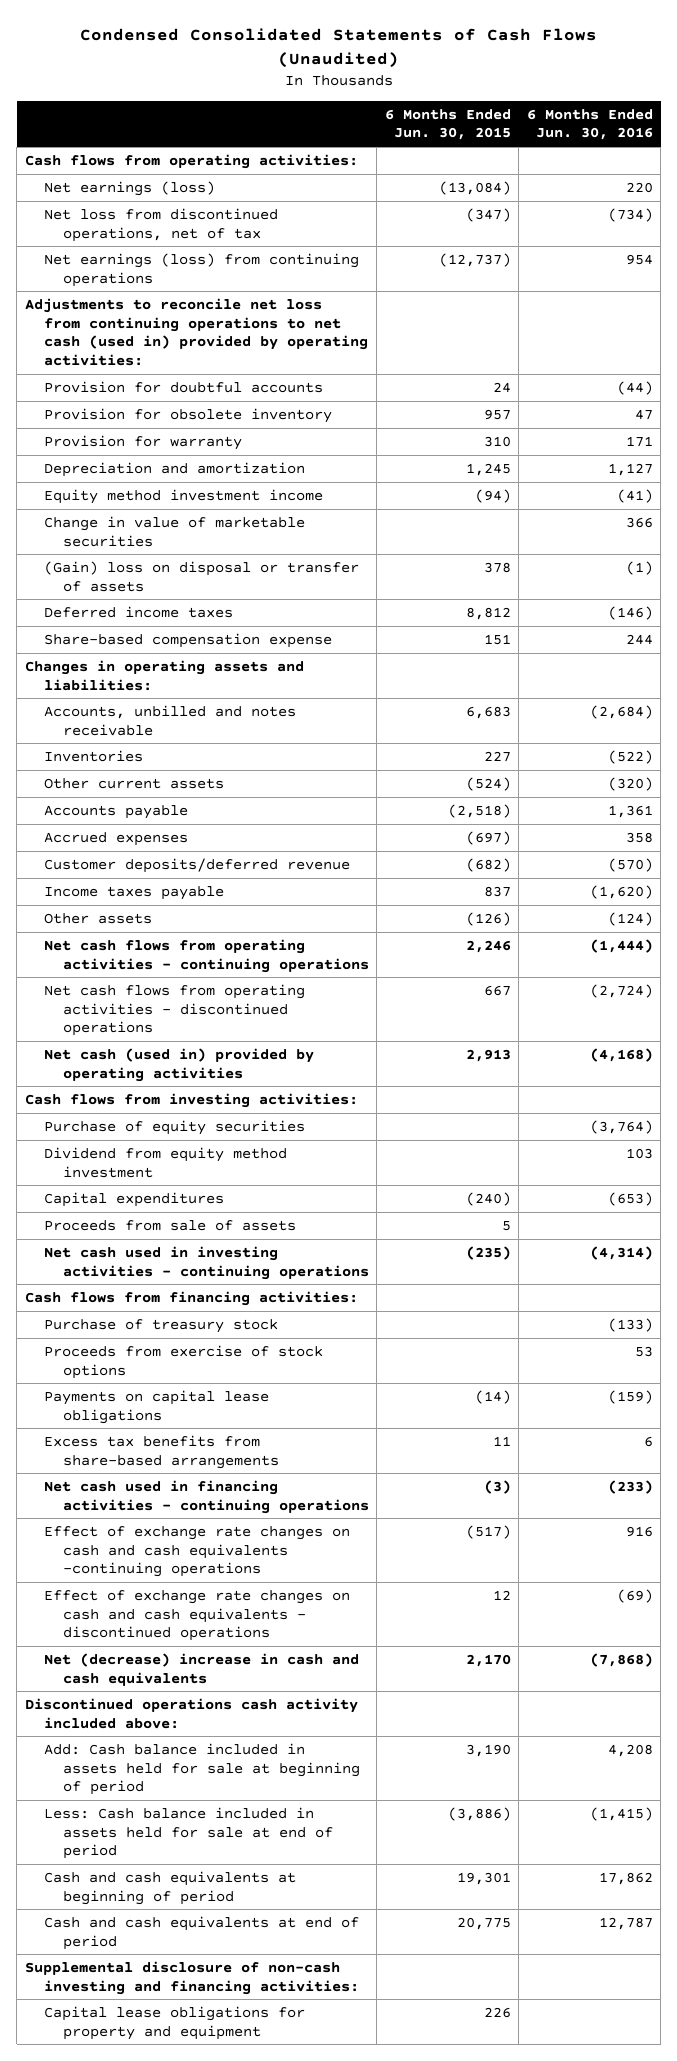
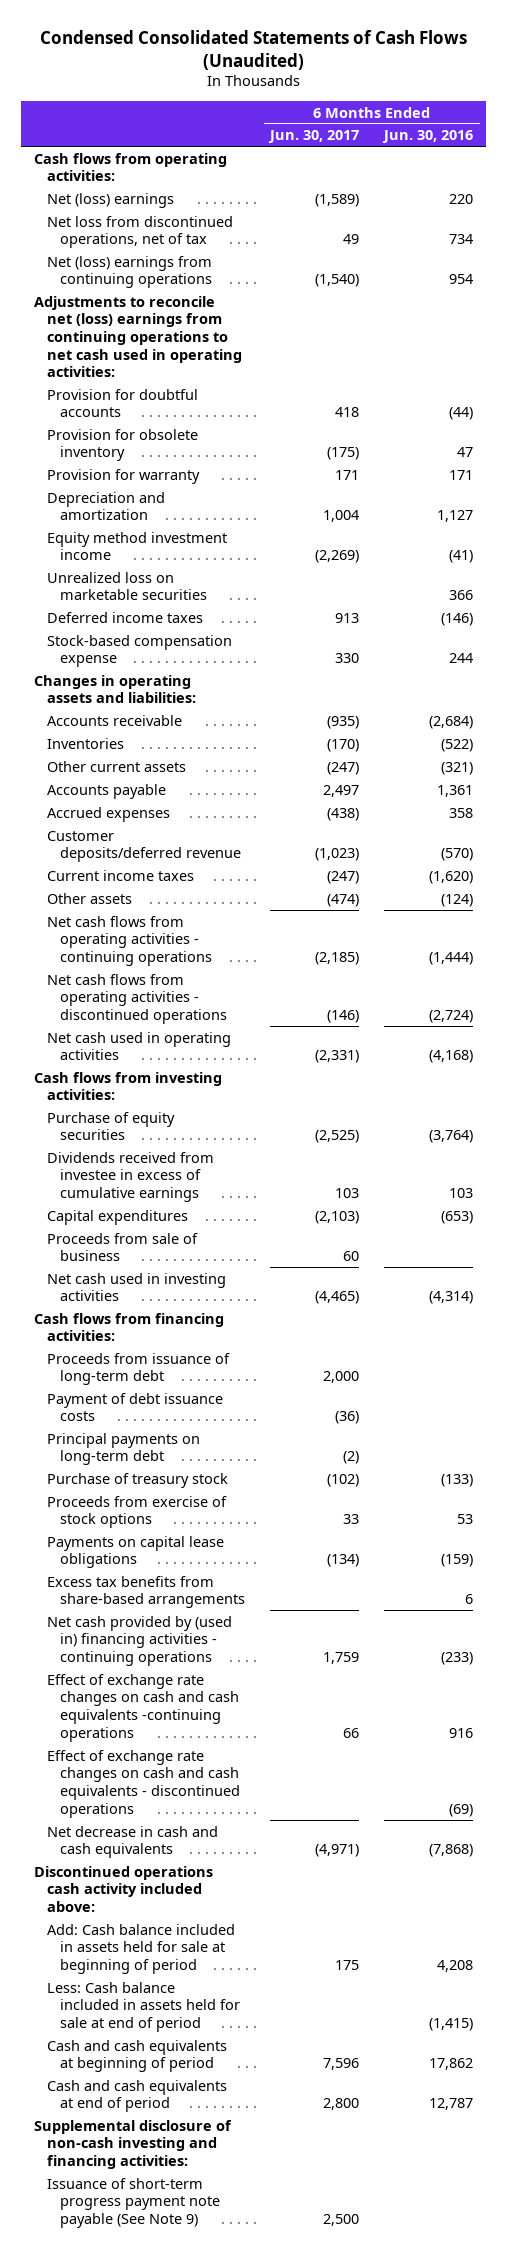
[384,108,511,141] 6 Months Ended Jun. 30, 2015 -> none
none -> [267,130,359,144] Jun. 30, 2017
[43,180,215,196] Net earnings (loss) -> [46,192,174,208] Net (loss) earnings
[607,207,653,222] (734) -> [449,234,474,245] 734
[43,252,359,287] Net earnings (loss) from continuing operations -> [46,255,212,289] Net (loss) earnings from continuing operations
[24,297,368,366] Adjustments to reconcile net loss from continuing operations to net cash (used in) provided by operating activities: -> [34,295,242,378] Adjustments to reconcile net (loss) earnings from continuing operations to net cash used in operating activities:
[43,560,359,592] (Gain) loss on disposal or transfer of assets -> none
[43,515,305,547] Change in value of marketable securities -> [46,571,207,601] Unrealized loss on marketable securities
[43,632,332,648] Share-based compensation expense -> [46,634,232,668] Stock-based compensation expense
[43,704,296,736] Accounts, unbilled and notes receivable -> [46,714,182,726] Accounts receivable
[607,776,653,791] (320) -> [441,761,474,775] (321)
[43,885,224,900] Income taxes payable -> [46,869,194,881] Current income taxes
[43,1047,314,1082] Net cash (used in) provided by operating activities -> [46,1031,231,1061] Net cash used in operating activities
[43,1146,287,1178] Dividend from equity method investment -> [46,1151,214,1202] Dividends received from investee in excess of cumulative earnings
[43,1219,296,1231] Proceeds from sale of assets -> [46,1232,198,1262] Proceeds from sale of business
[43,1245,369,1280] Net cash used in investing activities - continuing operations -> [46,1272,226,1302] Net cash used in investing activities
none -> [46,1352,230,1386] Proceeds from issuance of long-term debt
none -> [46,1392,223,1422] Payment of debt issuance costs
none -> [46,1432,200,1466] Principal payments on long-term debt
[43,1479,369,1514] Net cash used in financing activities - continuing operations -> [46,1615,232,1666] Net cash provided by (used in) financing activities - continuing operations
[43,1652,359,1686] Net (decrease) increase in cash and cash equivalents -> [46,1825,218,1859] Net decrease in cash and cash equivalents
[43,2005,305,2040] Capital lease obligations for property and equipment -> none
none -> [46,2177,220,2228] Issuance of short-term progress payment note payable (See Note 9)

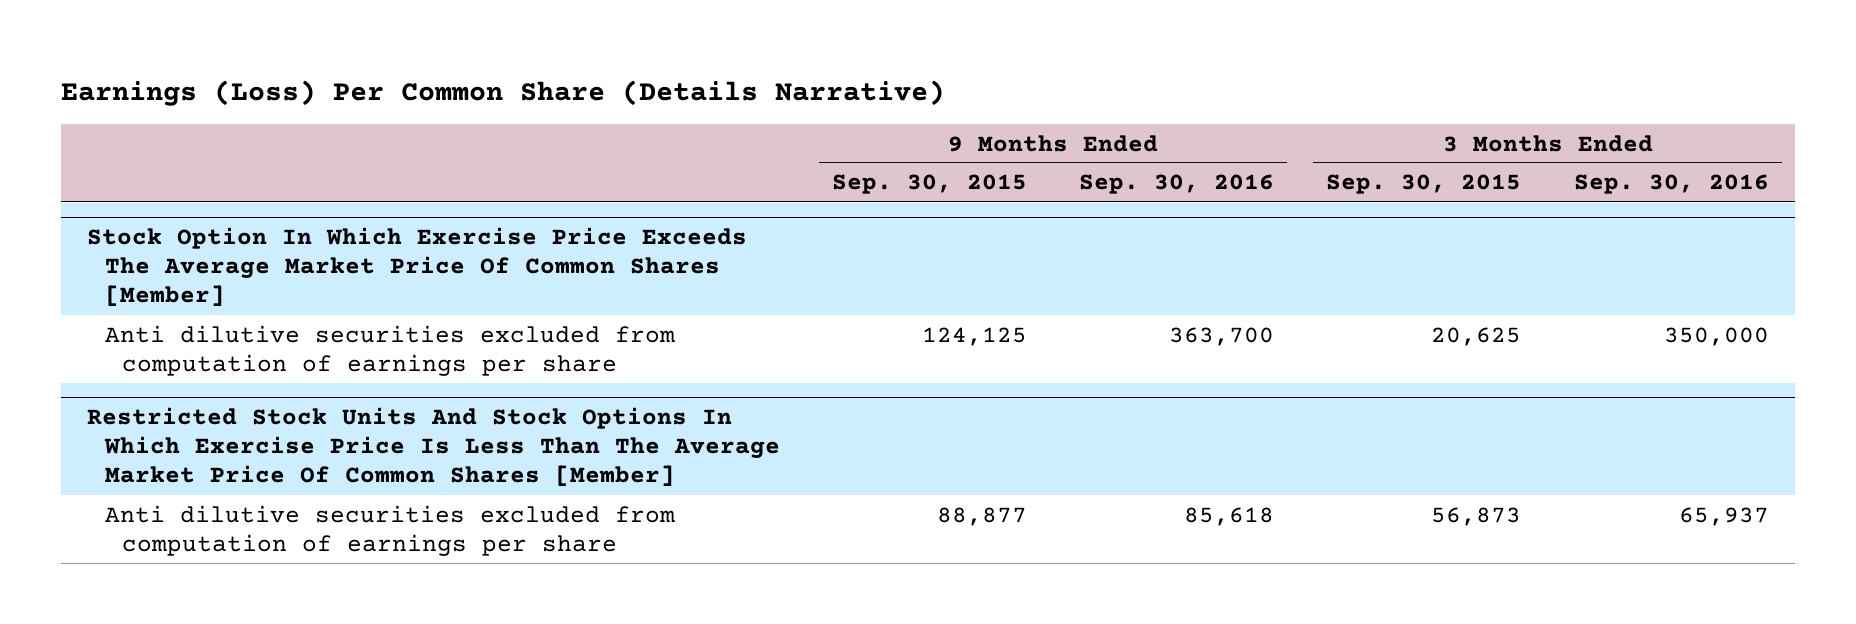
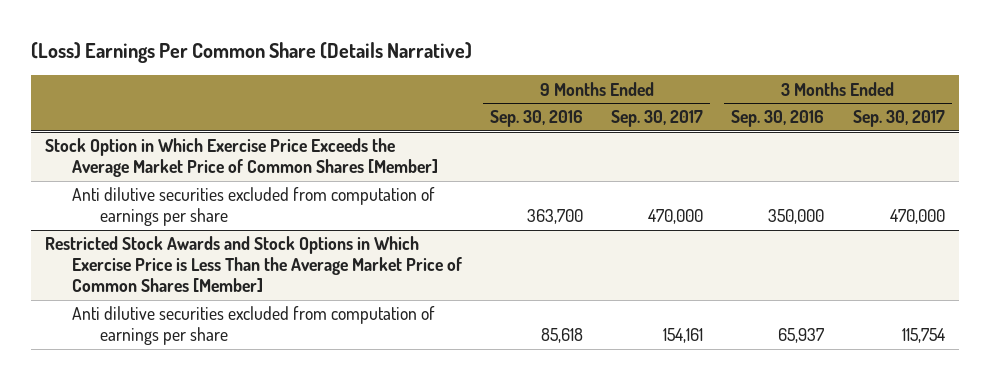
[61,79,946,106] Earnings (Loss) Per Common Share (Details Narrative) -> [30,41,472,63] (Loss) Earnings Per Common Share (Details Narrative)
[832,174,1028,195] Sep. 30, 2015 -> none
[1326,174,1522,195] Sep. 30, 2015 -> none
none -> [611,110,704,128] Sep. 30, 2017
none -> [852,110,945,128] Sep. 30, 2017
[87,227,748,307] Stock Option In Which Exercise Price Exceeds The Average Market Price Of Common Shares [Member] -> [44,138,439,178] Stock Option in Which Exercise Price Exceeds the Average Market Price of Common Shares [Member]
[87,407,780,487] Restricted Stock Units And Stock Options In Which Exercise Price Is Less Than The Average Market Price Of Common Shares [Member] -> [44,236,463,293] Restricted Stock Awards and Stock Options in Which Exercise Price is Less Than the Average Market Price of Common Shares [Member]

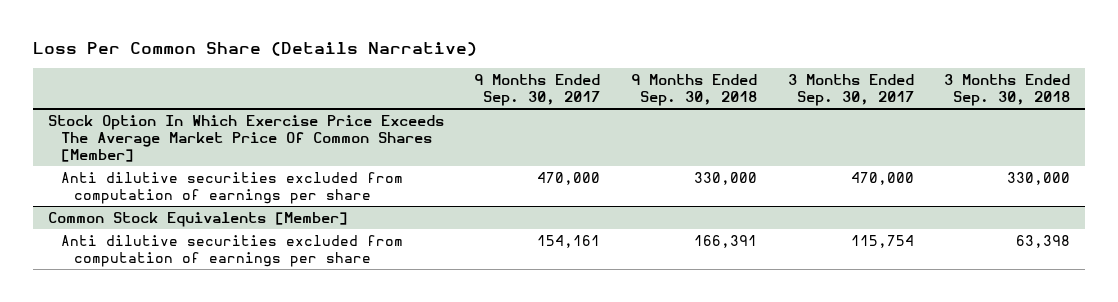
[30,41,472,63] (Loss) Earnings Per Common Share (Details Narrative) -> [32,42,477,57] Loss Per Common Share (Details Narrative)
[490,110,584,128] Sep. 30, 2016 -> none
[731,110,825,128] Sep. 30, 2016 -> none
none -> [630,74,757,107] 9 Months Ended Sep. 30, 2018
none -> [944,74,1071,107] 3 Months Ended Sep. 30, 2018
[44,138,439,178] Stock Option in Which Exercise Price Exceeds the Average Market Price of Common Shares [Member] -> [47,114,444,163] Stock Option In Which Exercise Price Exceeds The Average Market Price Of Common Shares [Member]
[44,236,463,293] Restricted Stock Awards and Stock Options in Which Exercise Price is Less Than the Average Market Price of Common Shares [Member] -> none
none -> [47,211,348,227] Common Stock Equivalents [Member]

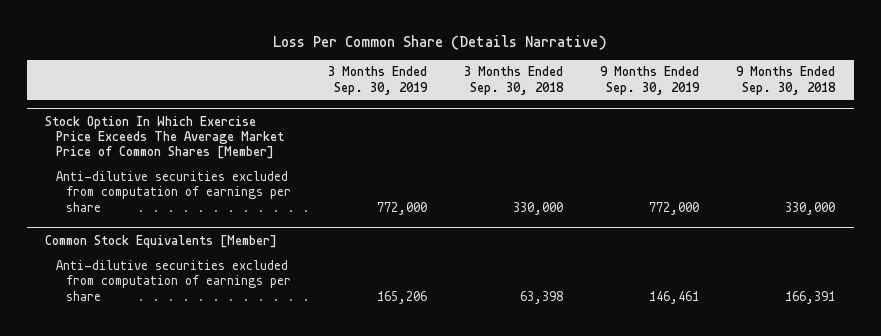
[474,74,601,107] 9 Months Ended Sep. 30, 2017 -> none
[787,74,914,107] 3 Months Ended Sep. 30, 2017 -> none
none -> [328,66,429,95] 3 Months Ended Sep. 30, 2019
none -> [600,66,701,95] 9 Months Ended Sep. 30, 2019
[47,114,444,163] Stock Option In Which Exercise Price Exceeds The Average Market Price Of Common Shares [Member] -> [45,115,284,160] Stock Option In Which Exercise Price Exceeds The Average Market Price of Common Shares [Member]
[60,171,403,204] Anti dilutive securities excluded from computation of earnings per share -> [55,170,292,212] Anti-dilutive securities excluded from computation of earnings per share
[60,234,403,267] Anti dilutive securities excluded from computation of earnings per share -> [55,259,292,301] Anti-dilutive securities excluded from computation of earnings per share

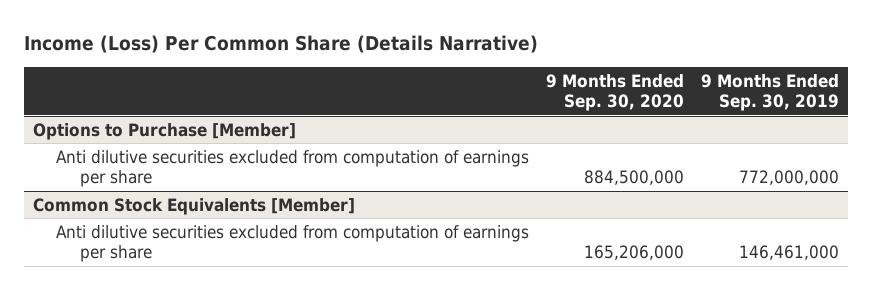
[273,34,608,50] Loss Per Common Share (Details Narrative) -> [24,35,539,54] Income (Loss) Per Common Share (Details Narrative)
[328,66,429,95] 3 Months Ended Sep. 30, 2019 -> none
[464,66,565,95] 3 Months Ended Sep. 30, 2018 -> none
[736,66,837,95] 9 Months Ended Sep. 30, 2018 -> none
none -> [546,73,685,112] 9 Months Ended Sep. 30, 2020
[45,115,284,160] Stock Option In Which Exercise Price Exceeds The Average Market Price of Common Shares [Member] -> none
none -> [32,122,296,140] Options to Purchase [Member]
[55,170,292,212] Anti-dilutive securities excluded from computation of earnings per share -> [56,149,530,188] Anti dilutive securities excluded from computation of earnings per share
[649,201,700,215] 772,000 -> [739,170,840,186] 772,000,000
[55,259,292,301] Anti-dilutive securities excluded from computation of earnings per share -> [56,224,530,263] Anti dilutive securities excluded from computation of earnings per share
[649,290,700,304] 146,461 -> [739,245,840,261] 146,461,000

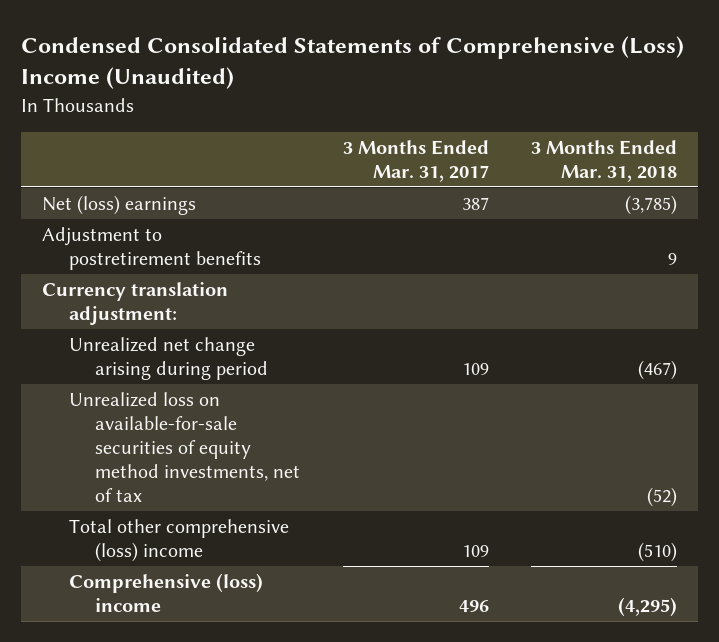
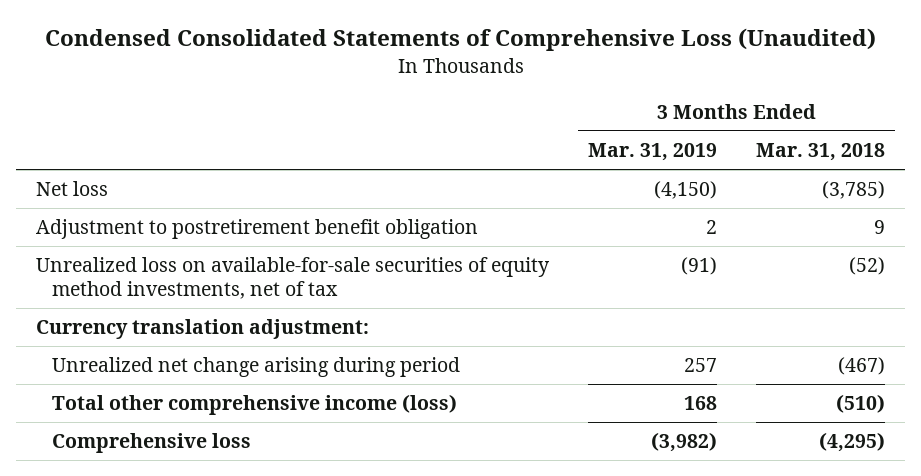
[21,35,685,90] Condensed Consolidated Statements of Comprehensive (Loss) Income (Unaudited) -> [44,28,876,52] Condensed Consolidated Statements of Comprehensive Loss (Unaudited)
[342,139,489,182] 3 Months Ended Mar. 31, 2017 -> none
none -> [588,143,718,162] Mar. 31, 2019
[42,195,197,216] Net (loss) earnings -> [35,181,108,197] Net loss
[42,227,261,271] Adjustment to postretirement benefits -> [35,219,478,240] Adjustment to postretirement benefit obligation
[68,392,301,502] Unrealized loss on available-for-sale securities of equity method investments, net of tax -> [35,257,550,300] Unrealized loss on available-for-sale securities of equity method investments, net of tax
[68,519,289,563] Total other comprehensive (loss) income -> [51,394,457,416] Total other comprehensive income (loss)
[68,573,263,613] Comprehensive (loss) income -> [51,433,251,454] Comprehensive loss

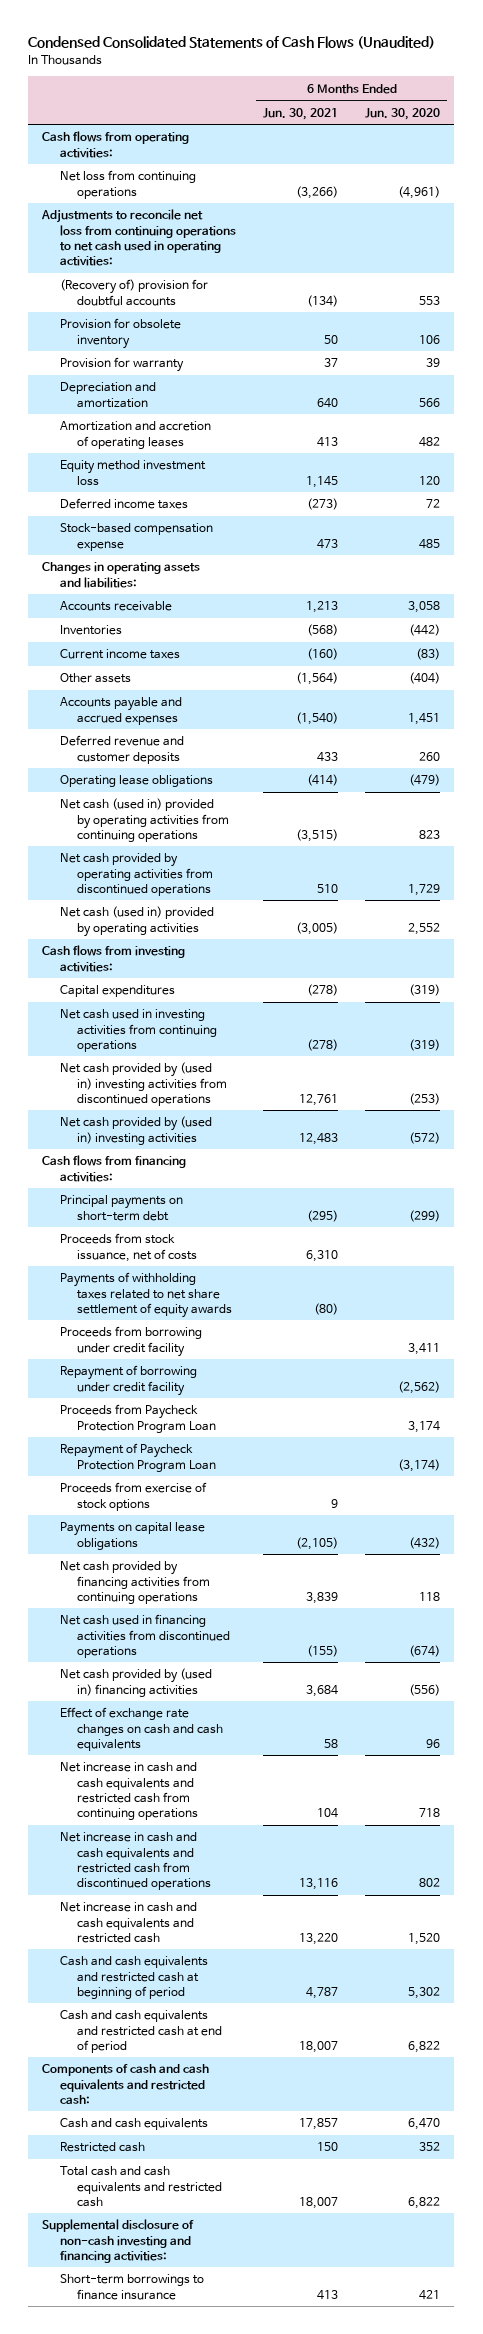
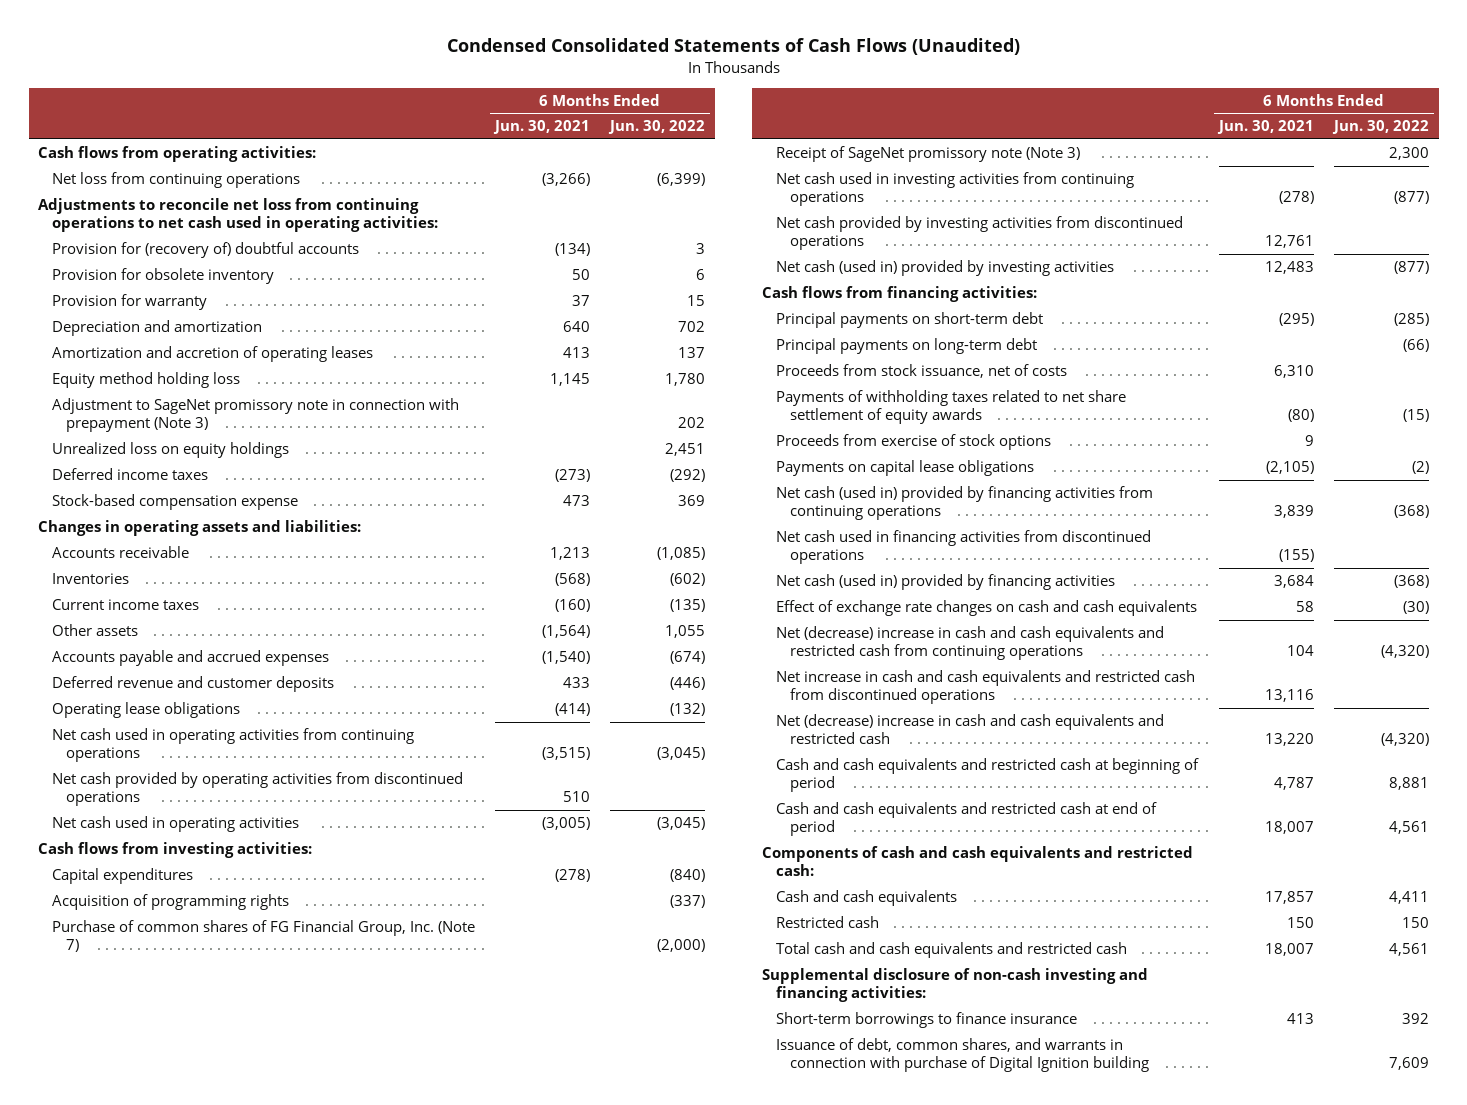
[365,107,441,120] Jun. 30, 2020 -> none
none -> [607,120,705,135] Jun. 30, 2022
[59,279,208,306] (Recovery of) provision for doubtful accounts -> [52,242,360,259] Provision for (recovery of) doubtful accounts
[59,460,206,486] Equity method investment loss -> [52,372,241,389] Equity method holding loss
none -> [52,398,460,433] Adjustment to SageNet promissory note in connection with prepayment (Note 3)
none -> [52,442,290,459] Unrealized loss on equity holdings
[59,798,230,842] Net cash (used in) provided by operating activities from continuing operations -> [52,728,415,763] Net cash used in operating activities from continuing operations
[59,906,214,937] Net cash (used in) provided by operating activities -> [52,816,300,833] Net cash used in operating activities
none -> [52,894,290,911] Acquisition of programming rights
none -> [52,920,476,953] Purchase of common shares of FG Financial Group, Inc. (Note 7)
none -> [776,146,1081,163] Receipt of SageNet promissory note (Note 3)
[59,1062,228,1106] Net cash provided by (used in) investing activities from discontinued operations -> [776,216,1184,251] Net cash provided by investing activities from discontinued operations
[59,1116,212,1145] Net cash provided by (used in) investing activities -> [776,260,1115,277] Net cash (used in) provided by investing activities
none -> [776,338,1038,355] Principal payments on long-term debt
[59,1326,202,1357] Proceeds from borrowing under credit facility -> none
[59,1365,197,1396] Repayment of borrowing under credit facility -> none
[59,1404,217,1433] Proceeds from Paycheck Protection Program Loan -> none
[59,1443,217,1472] Repayment of Paycheck Protection Program Loan -> none
[59,1561,211,1604] Net cash provided by financing activities from continuing operations -> [776,486,1154,521] Net cash (used in) provided by financing activities from continuing operations
[59,1668,212,1697] Net cash provided by (used in) financing activities -> [776,574,1116,591] Net cash (used in) provided by financing activities
[59,1762,199,1821] Net increase in cash and cash equivalents and restricted cash from continuing operations -> [776,626,1165,661] Net (decrease) increase in cash and cash equivalents and restricted cash from continuing operations
[59,1902,197,1943] Net increase in cash and cash equivalents and restricted cash -> [776,714,1165,745] Net (decrease) increase in cash and cash equivalents and restricted cash
none -> [776,1038,1150,1073] Issuance of debt, common shares, and warrants in connection with purchase of Digital Ignition building

